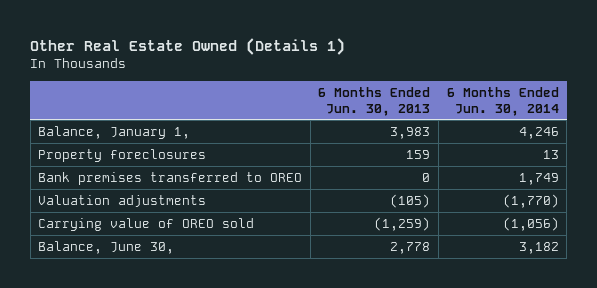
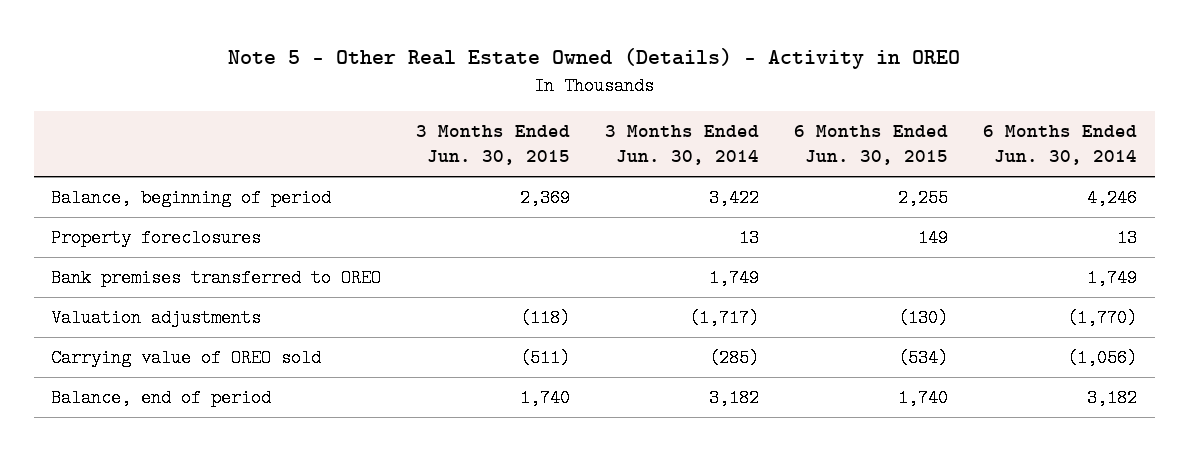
[30,37,346,55] Other Real Estate Owned (Details 1) -> [228,48,961,70] Note 5 - Other Real Estate Owned (Details) - Activity in OREO
[318,87,431,116] 6 Months Ended Jun. 30, 2013 -> none
none -> [416,124,571,166] 3 Months Ended Jun. 30, 2015
none -> [605,124,760,166] 3 Months Ended Jun. 30, 2014
none -> [794,124,949,166] 6 Months Ended Jun. 30, 2015
[38,125,191,139] Balance, January 1, -> [51,189,332,208] Balance, beginning of period
[38,240,175,254] Balance, June 30, -> [51,389,272,408] Balance, end of period

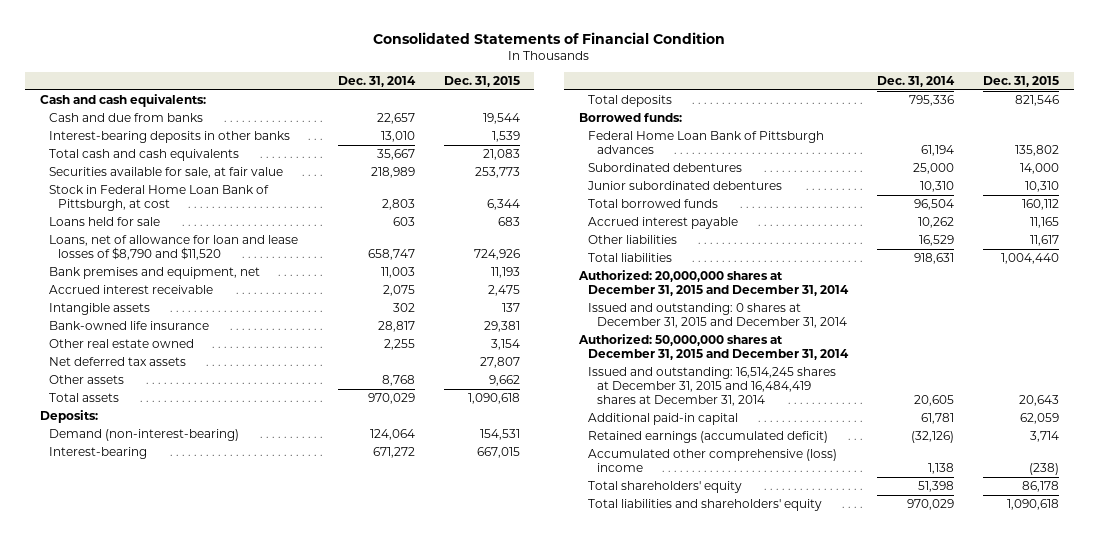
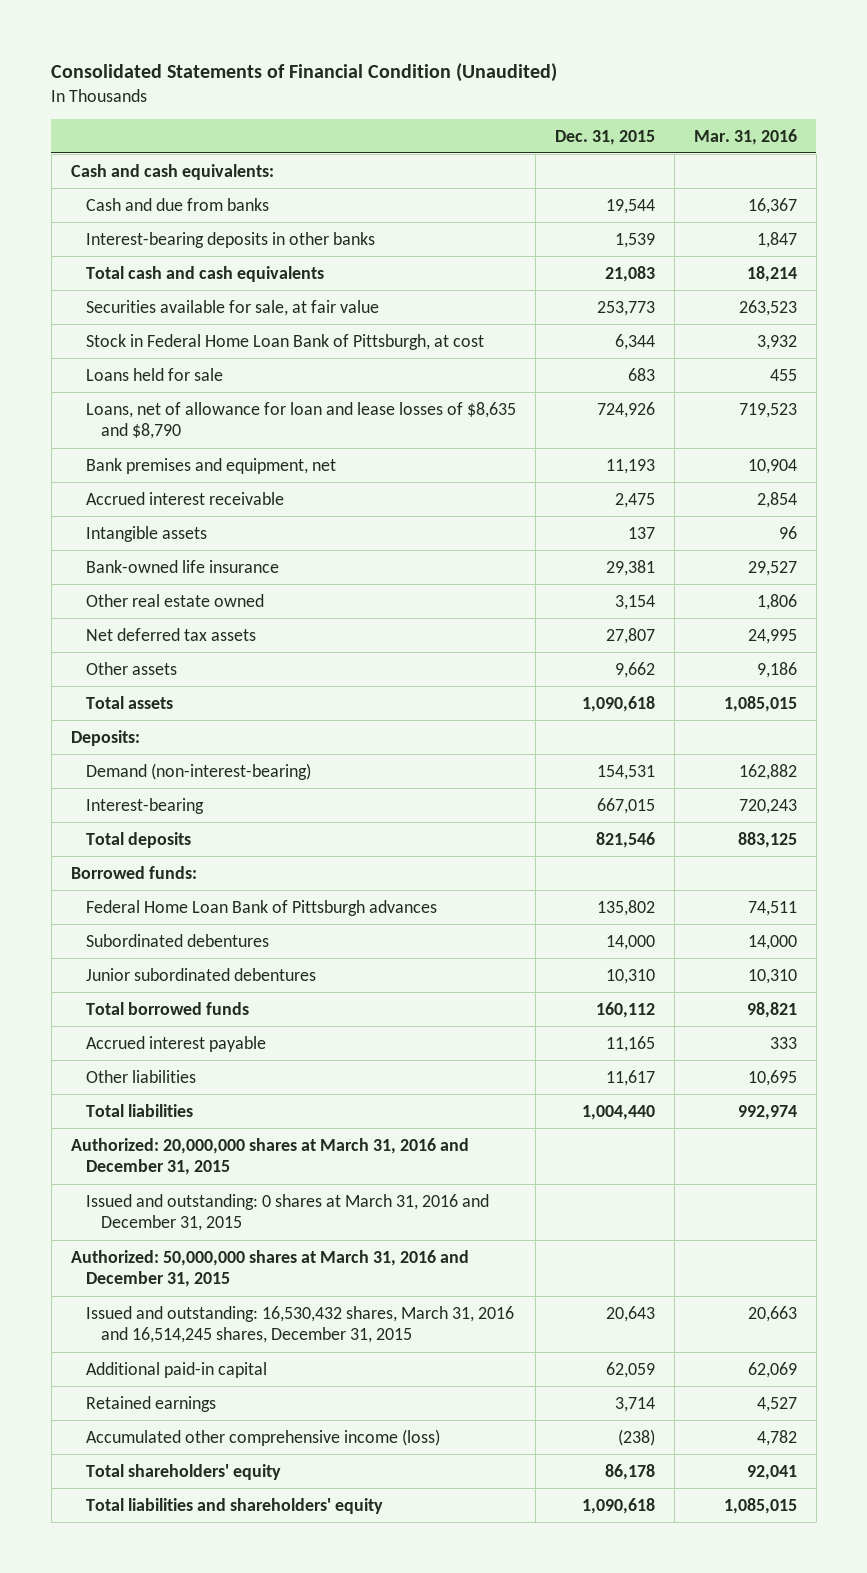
[373,31,726,44] Consolidated Statements of Financial Condition -> [51,63,558,83] Consolidated Statements of Financial Condition (Unaudited)
[337,76,416,88] Dec. 31, 2014 -> none
none -> [693,128,797,145] Mar. 31, 2016
[48,235,298,261] Loans, net of allowance for loan and lease losses of $8,790 and $11,520 -> [85,401,516,440] Loans, net of allowance for loan and lease losses of $8,635 and $8,790
[577,270,850,297] Authorized: 20,000,000 shares at December 31, 2015 and December 31, 2014 -> [70,1137,469,1176] Authorized: 20,000,000 shares at March 31, 2016 and December 31, 2015
[588,303,848,329] Issued and outstanding: 0 shares at December 31, 2015 and December 31, 2014 -> [85,1193,489,1232] Issued and outstanding: 0 shares at March 31, 2016 and December 31, 2015
[577,334,850,361] Authorized: 50,000,000 shares at December 31, 2015 and December 31, 2014 -> [70,1249,469,1288] Authorized: 50,000,000 shares at March 31, 2016 and December 31, 2015
[588,367,837,407] Issued and outstanding: 16,514,245 shares at December 31, 2015 and 16,484,419 shares at December 31, 2014 -> [85,1305,514,1344] Issued and outstanding: 16,530,432 shares, March 31, 2016 and 16,514,245 shares, December 31, 2015
[588,431,829,444] Retained earnings (accumulated deficit) -> [85,1395,216,1412] Retained earnings
[588,449,838,473] Accumulated other comprehensive (loss) income -> [85,1428,440,1446] Accumulated other comprehensive income (loss)

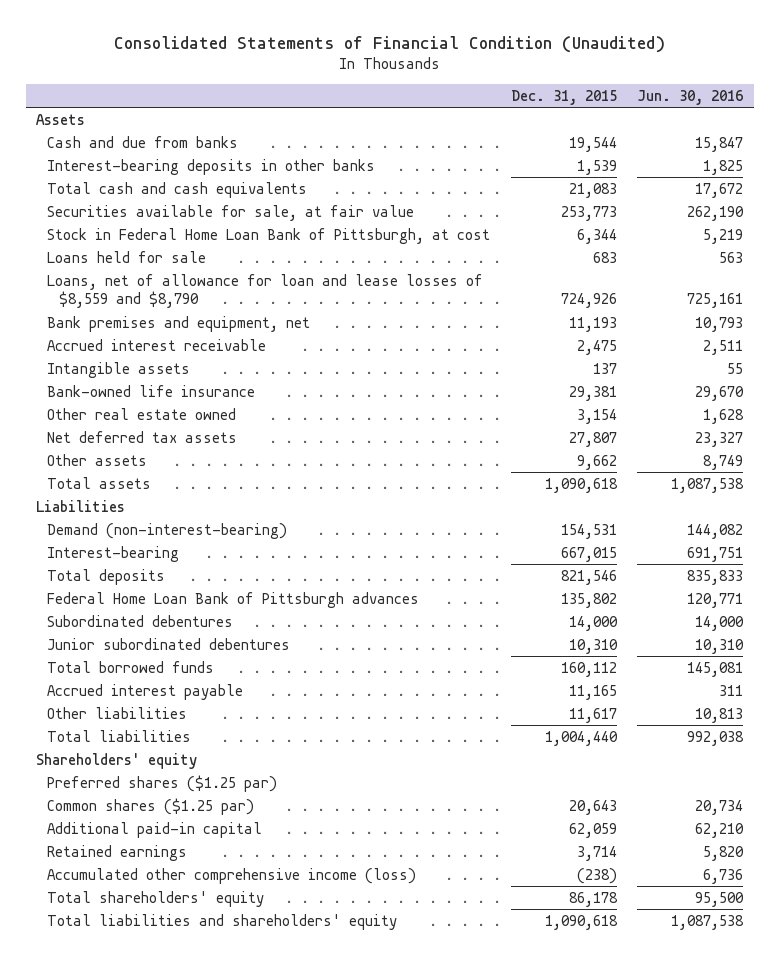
[693,128,797,145] Mar. 31, 2016 -> none
none -> [637,89,744,105] Jun. 30, 2016
[70,163,274,180] Cash and cash equivalents: -> none
none -> [35,113,85,125] Assets
[85,401,516,440] Loans, net of allowance for loan and lease losses of $8,635 and $8,790 -> [47,273,484,309] Loans, net of allowance for loan and lease losses of $8,559 and $8,790
[70,729,140,746] Deposits: -> none
none -> [35,499,125,512] Liabilities
[70,865,197,879] Borrowed funds: -> none
[70,1137,469,1176] Authorized: 20,000,000 shares at March 31, 2016 and December 31, 2015 -> none
[70,1249,469,1288] Authorized: 50,000,000 shares at March 31, 2016 and December 31, 2015 -> none
none -> [35,752,197,769] Shareholders' equity
[85,1193,489,1232] Issued and outstanding: 0 shares at March 31, 2016 and December 31, 2015 -> [47,774,278,792] Preferred shares ($1.25 par)
[85,1305,514,1344] Issued and outstanding: 16,530,432 shares, March 31, 2016 and 16,514,245 shares, December 31, 2015 -> [47,797,255,815] Common shares ($1.25 par)

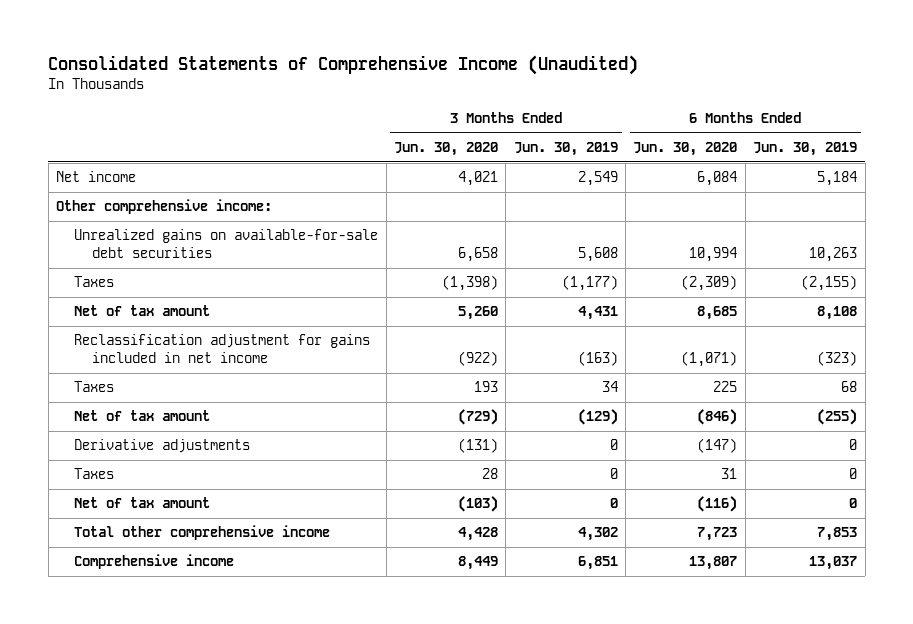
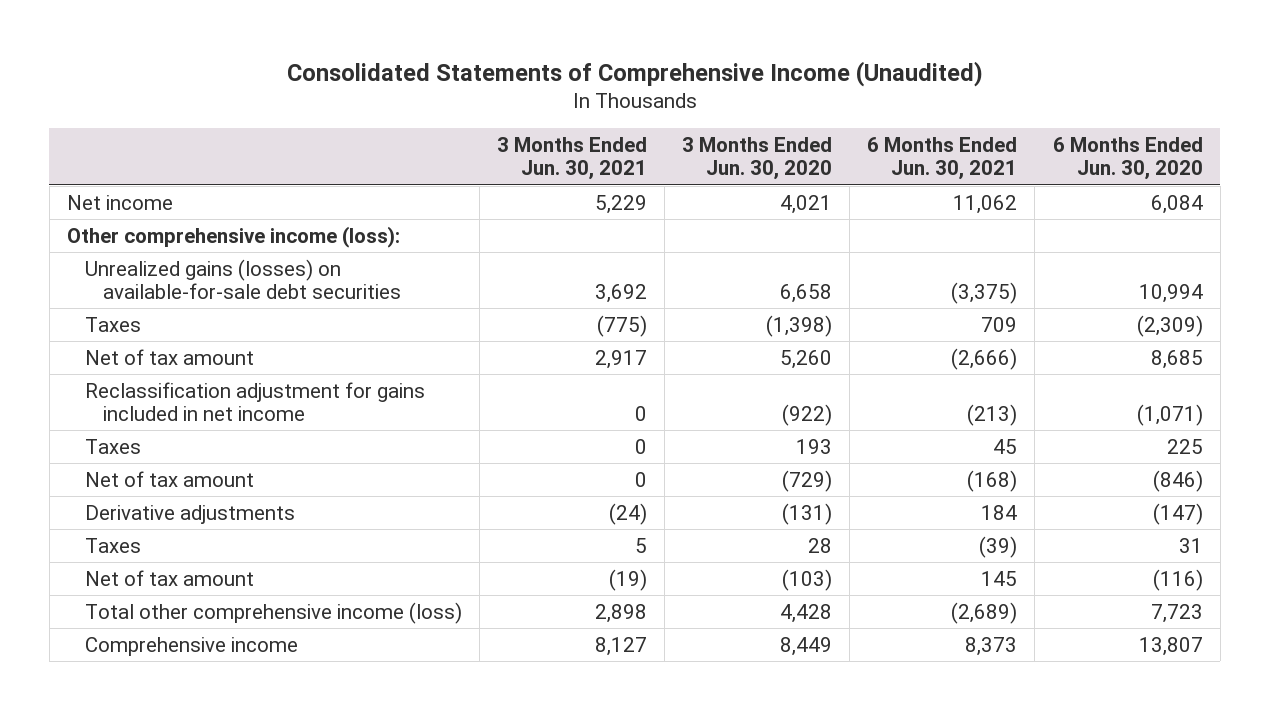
[513,142,618,157] Jun. 30, 2019 -> none
[753,142,858,157] Jun. 30, 2019 -> none
none -> [496,136,647,181] 3 Months Ended Jun. 30, 2021
none -> [867,136,1018,181] 6 Months Ended Jun. 30, 2021
[56,199,273,215] Other comprehensive income: -> [66,225,400,248] Other comprehensive income (loss):
[74,229,379,259] Unrealized gains on available-for-sale debt securities -> [84,258,401,300] Unrealized gains (losses) on available-for-sale debt securities
[74,525,331,541] Total other comprehensive income -> [84,601,462,624] Total other comprehensive income (loss)

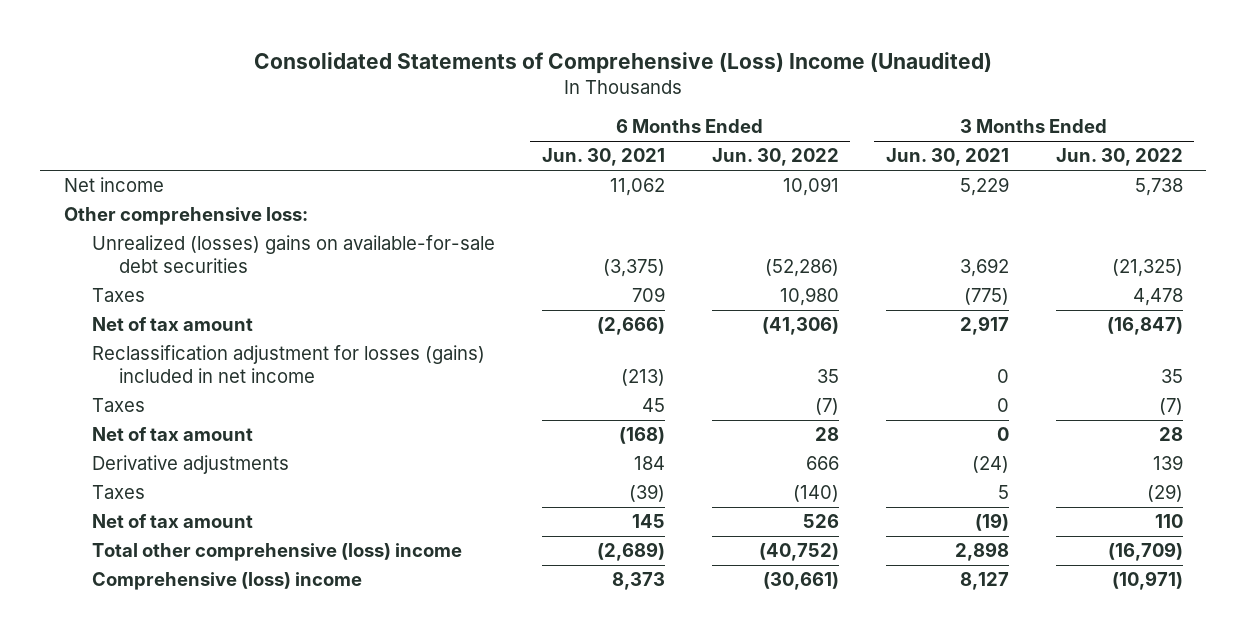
[286,60,983,87] Consolidated Statements of Comprehensive Income (Unaudited) -> [254,51,993,74] Consolidated Statements of Comprehensive (Loss) Income (Unaudited)
[682,136,833,181] 3 Months Ended Jun. 30, 2020 -> none
[1052,136,1203,181] 6 Months Ended Jun. 30, 2020 -> none
none -> [711,148,839,167] Jun. 30, 2022
none -> [1055,148,1183,167] Jun. 30, 2022
[66,225,400,248] Other comprehensive income (loss): -> [63,207,308,226] Other comprehensive loss:
[84,258,401,300] Unrealized gains (losses) on available-for-sale debt securities -> [91,235,495,273] Unrealized (losses) gains on available-for-sale debt securities
[84,381,425,422] Reclassification adjustment for gains included in net income -> [91,345,485,383] Reclassification adjustment for losses (gains) included in net income
[84,601,462,624] Total other comprehensive income (loss) -> [91,543,462,562] Total other comprehensive (loss) income
[84,636,298,656] Comprehensive income -> [91,572,362,591] Comprehensive (loss) income

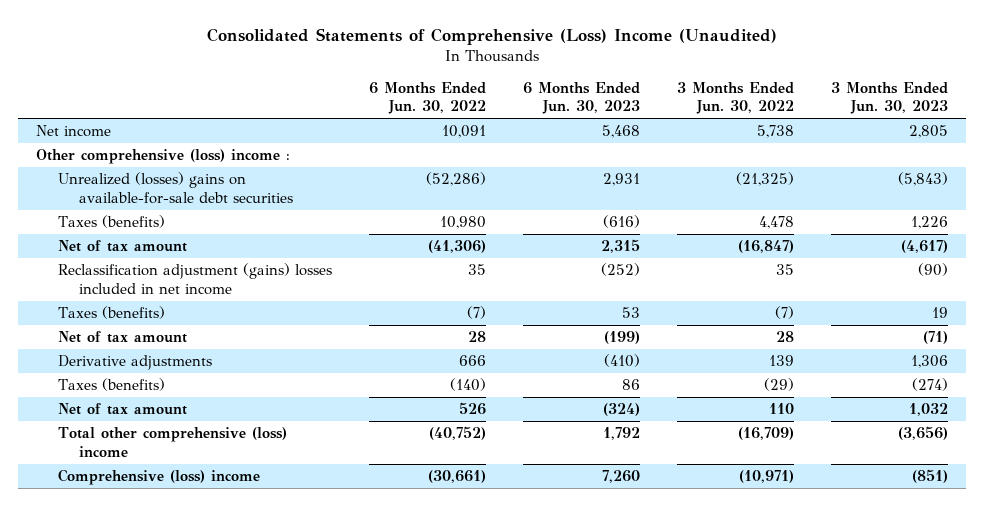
[541,148,665,167] Jun. 30, 2021 -> none
[885,148,1009,167] Jun. 30, 2021 -> none
none -> [522,81,640,115] 6 Months Ended Jun. 30, 2023
none -> [830,81,948,115] 3 Months Ended Jun. 30, 2023
[63,207,308,226] Other comprehensive loss: -> [36,149,291,165] Other comprehensive (loss) income :
[91,288,145,303] Taxes -> [57,215,165,229] Taxes (benefits)
[91,345,485,383] Reclassification adjustment for losses (gains) included in net income -> [57,263,332,295] Reclassification adjustment (gains) losses included in net income
[91,398,145,413] Taxes -> [57,306,165,320] Taxes (benefits)
[91,485,145,500] Taxes -> [57,378,165,392] Taxes (benefits)

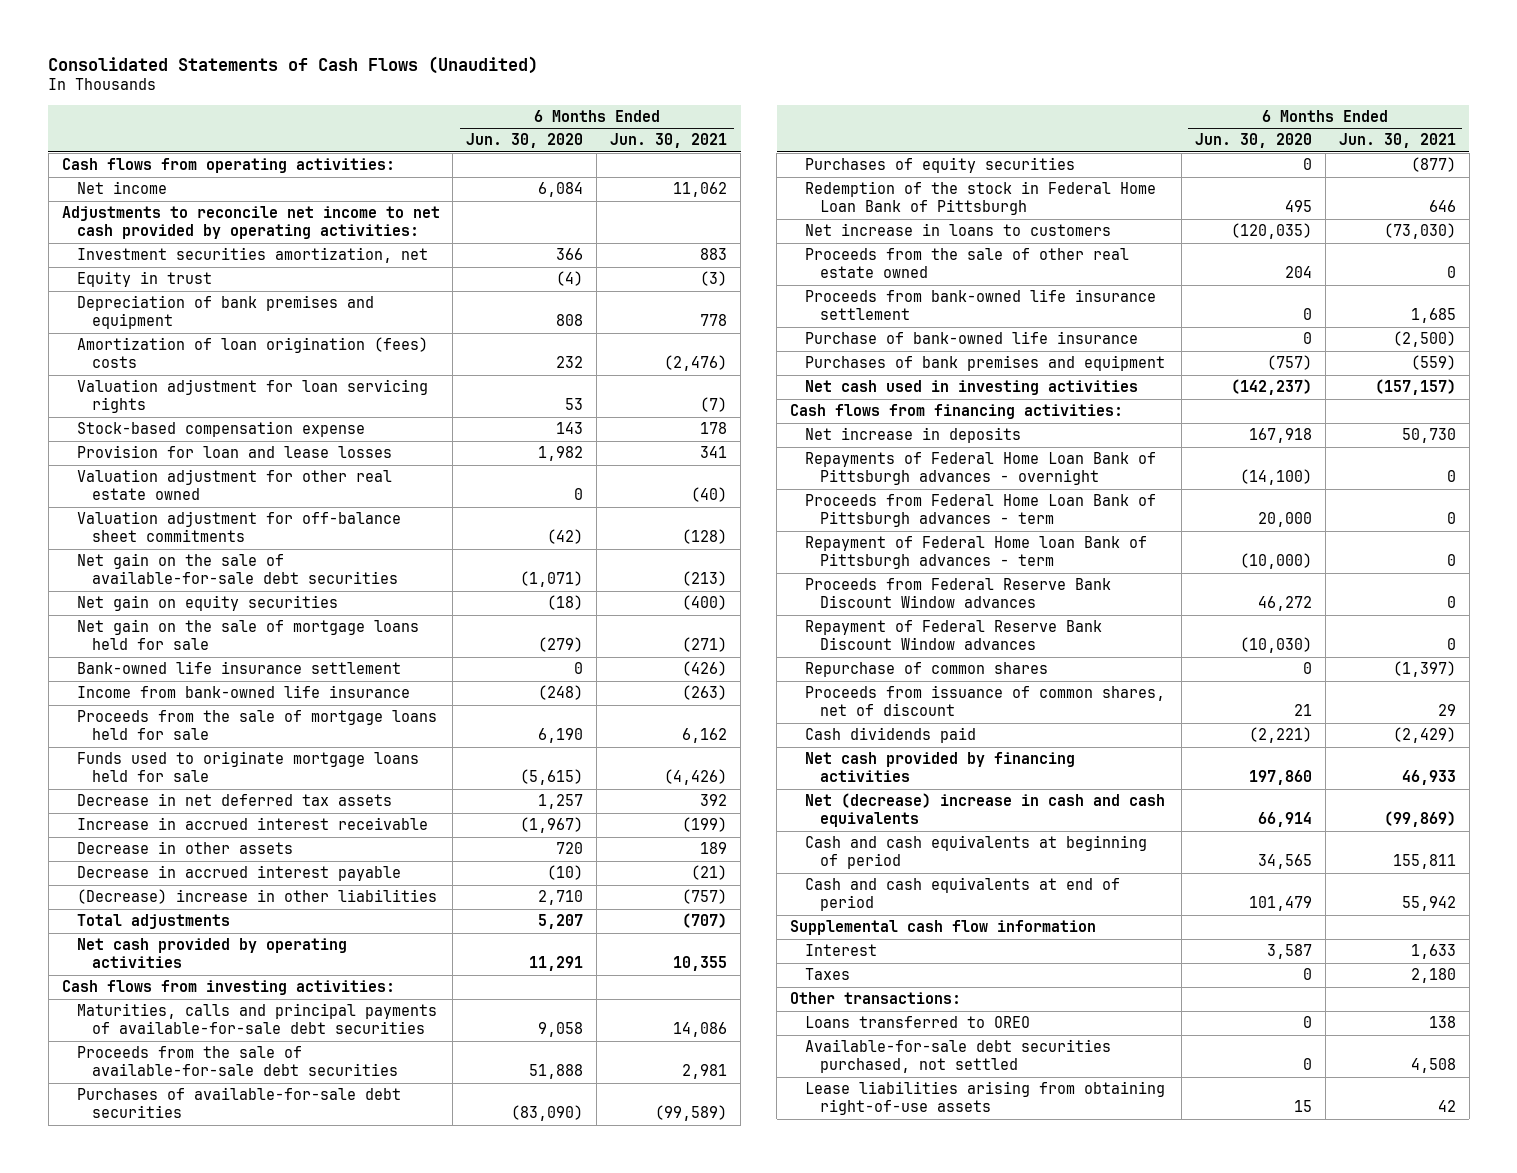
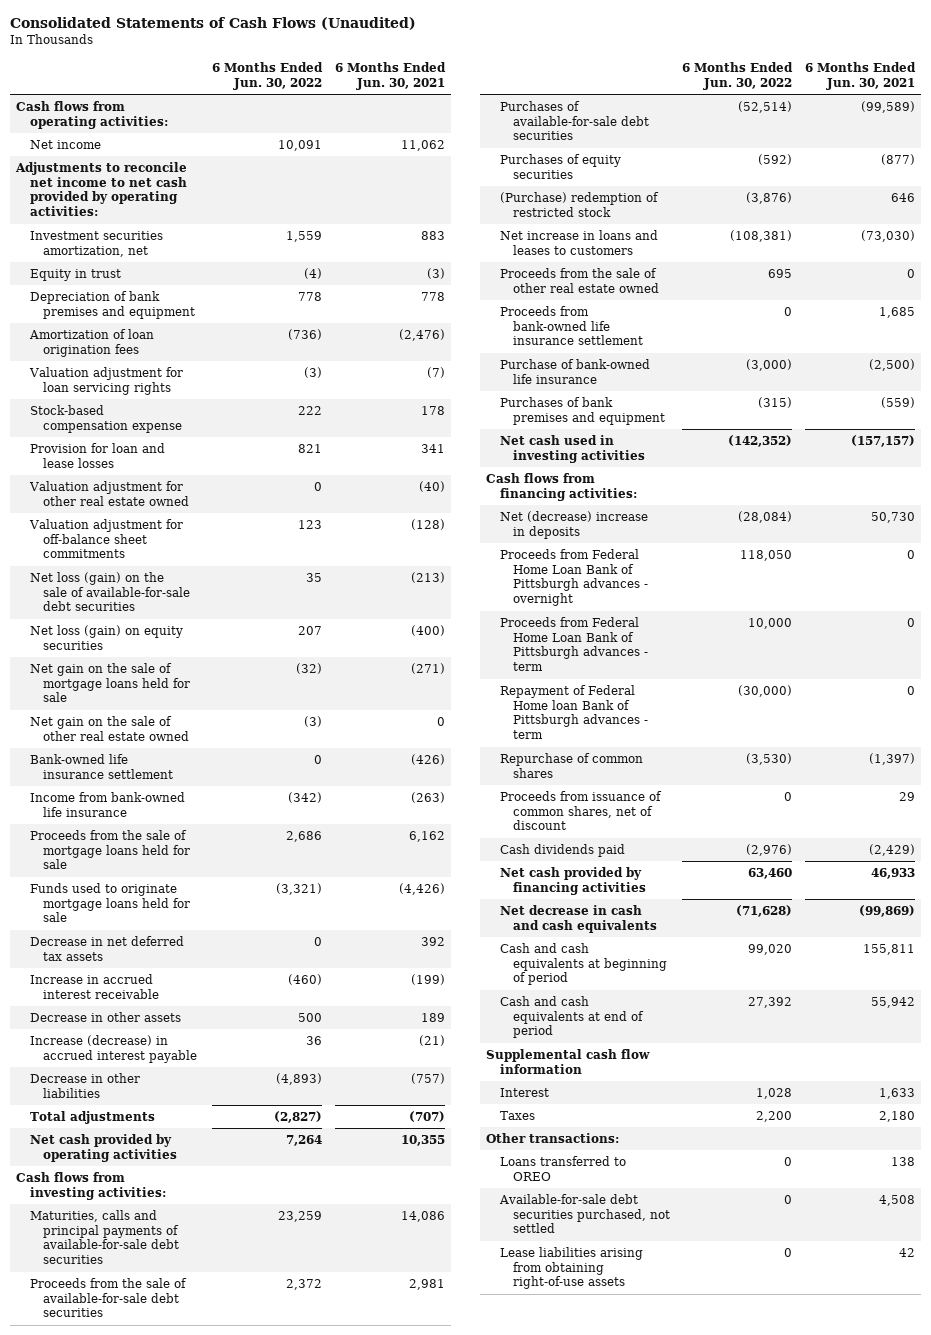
[466,133,584,149] Jun. 30, 2020 -> none
none -> [212,61,324,90] 6 Months Ended Jun. 30, 2022
[76,337,428,369] Amortization of loan origination (fees) costs -> [28,328,154,357] Amortization of loan origination fees
[76,553,398,585] Net gain on the sale of available-for-sale debt securities -> [29,571,190,612] Net loss (gain) on the sale of available-for-sale debt securities
[76,595,338,612] Net gain on equity securities -> [29,624,183,650] Net loss (gain) on equity securities
none -> [29,715,189,741] Net gain on the sale of other real estate owned
[76,865,401,882] Decrease in accrued interest payable -> [29,1034,197,1063] Increase (decrease) in accrued interest payable
[76,889,437,905] (Decrease) increase in other liabilities -> [29,1072,140,1098] Decrease in other liabilities
[805,181,1157,216] Redemption of the stock in Federal Home Loan Bank of Pittsburgh -> [499,191,659,217] (Purchase) redemption of restricted stock
[805,223,1112,237] Net increase in loans to customers -> [499,229,658,255] Net increase in loans and leases to customers
[805,427,1022,444] Net increase in deposits -> [499,510,648,539] Net (decrease) increase in deposits
[805,452,1157,486] Repayments of Federal Home Loan Bank of Pittsburgh advances - overnight -> [499,548,648,607] Proceeds from Federal Home Loan Bank of Pittsburgh advances - overnight
[805,578,1112,609] Proceeds from Federal Reserve Bank Discount Window advances -> none
[805,620,1103,651] Repayment of Federal Reserve Bank Discount Window advances -> none
[805,793,1166,828] Net (decrease) increase in cash and cash equivalents -> [499,904,657,933] Net decrease in cash and cash equivalents

